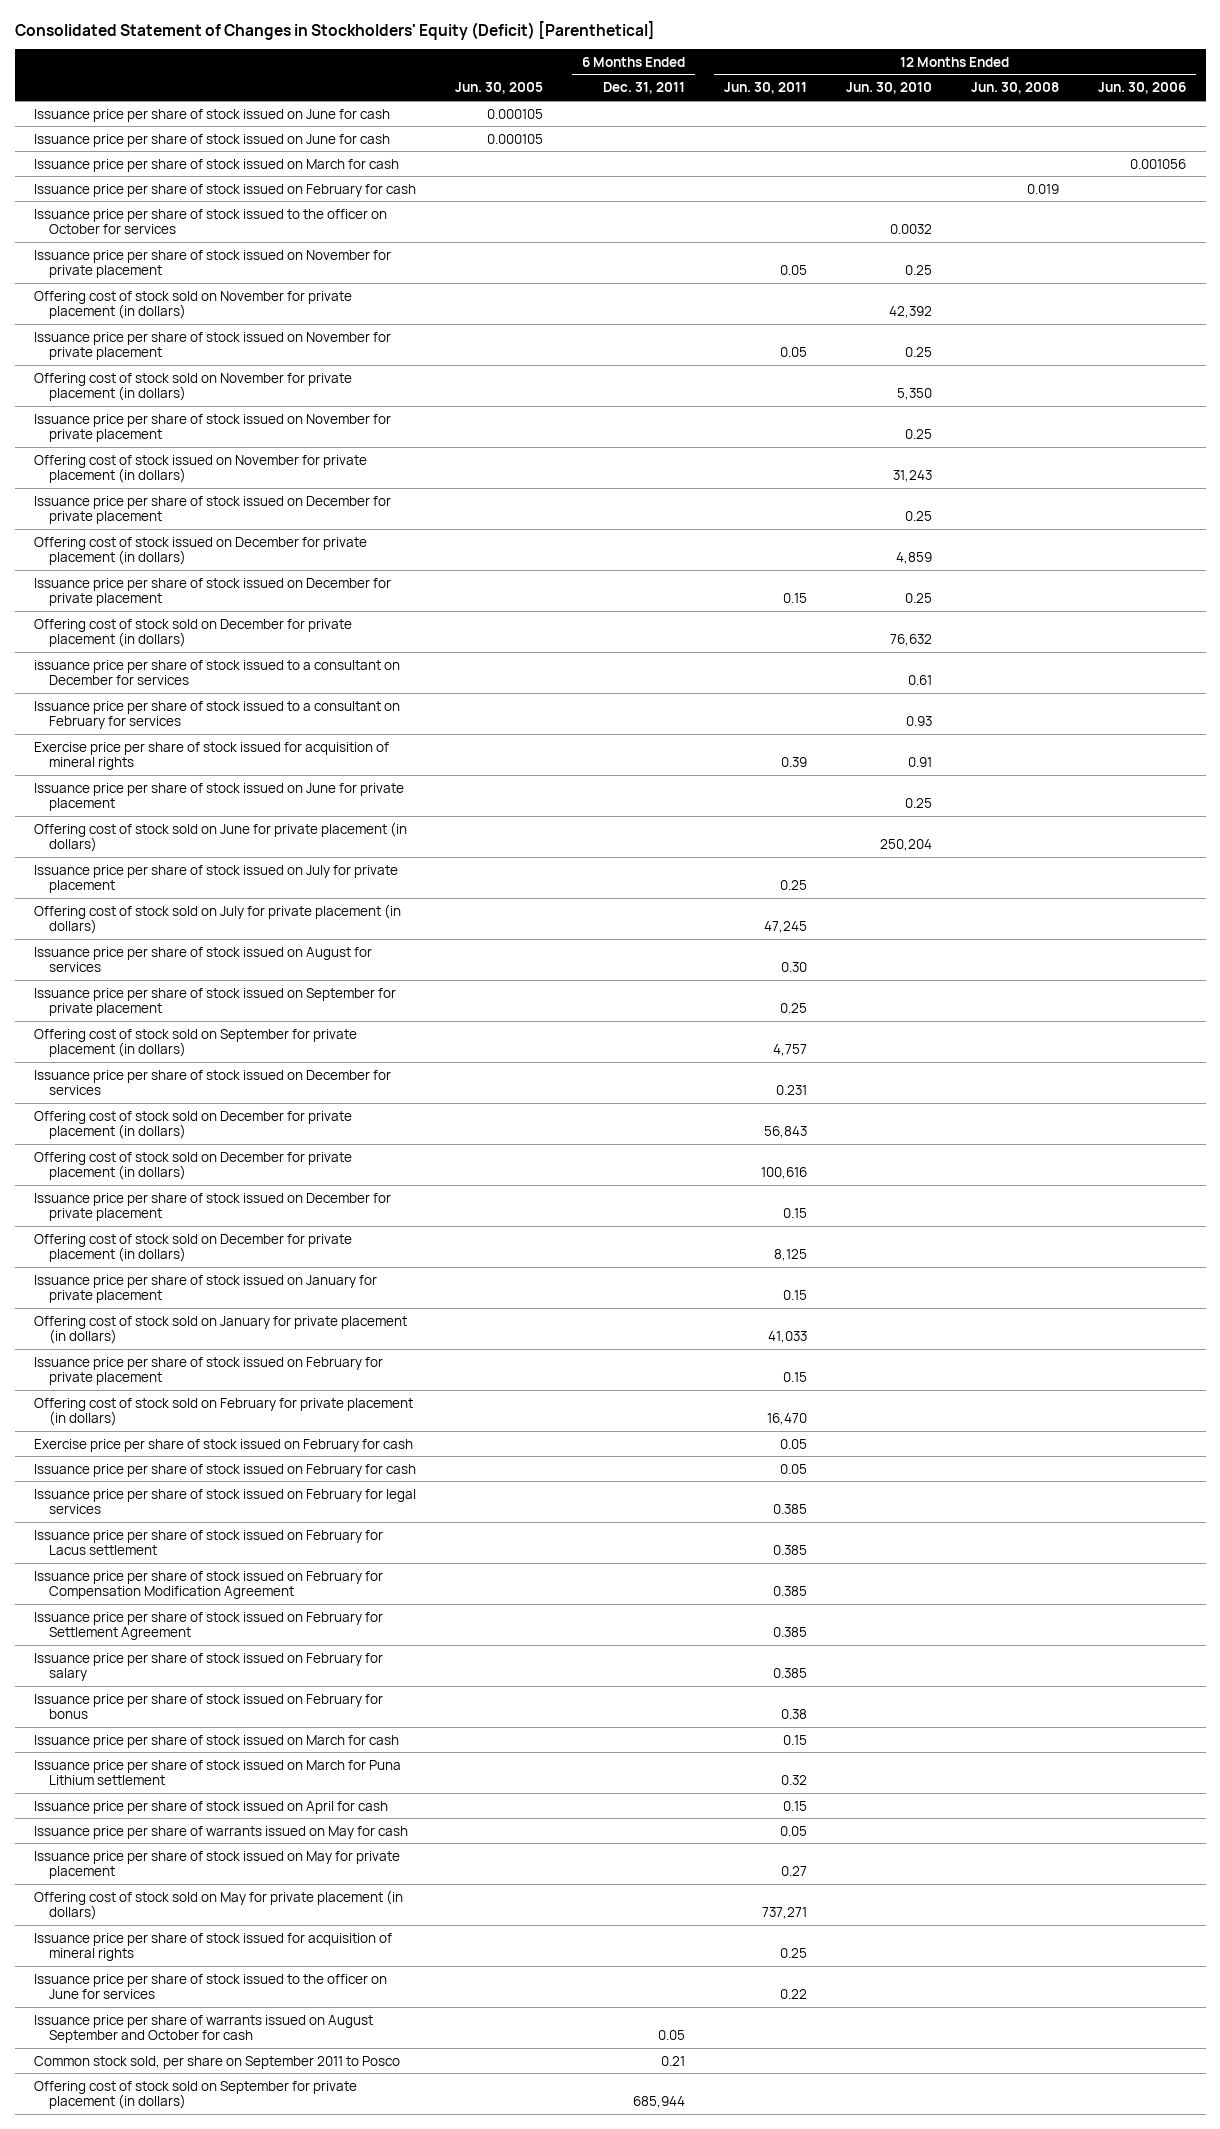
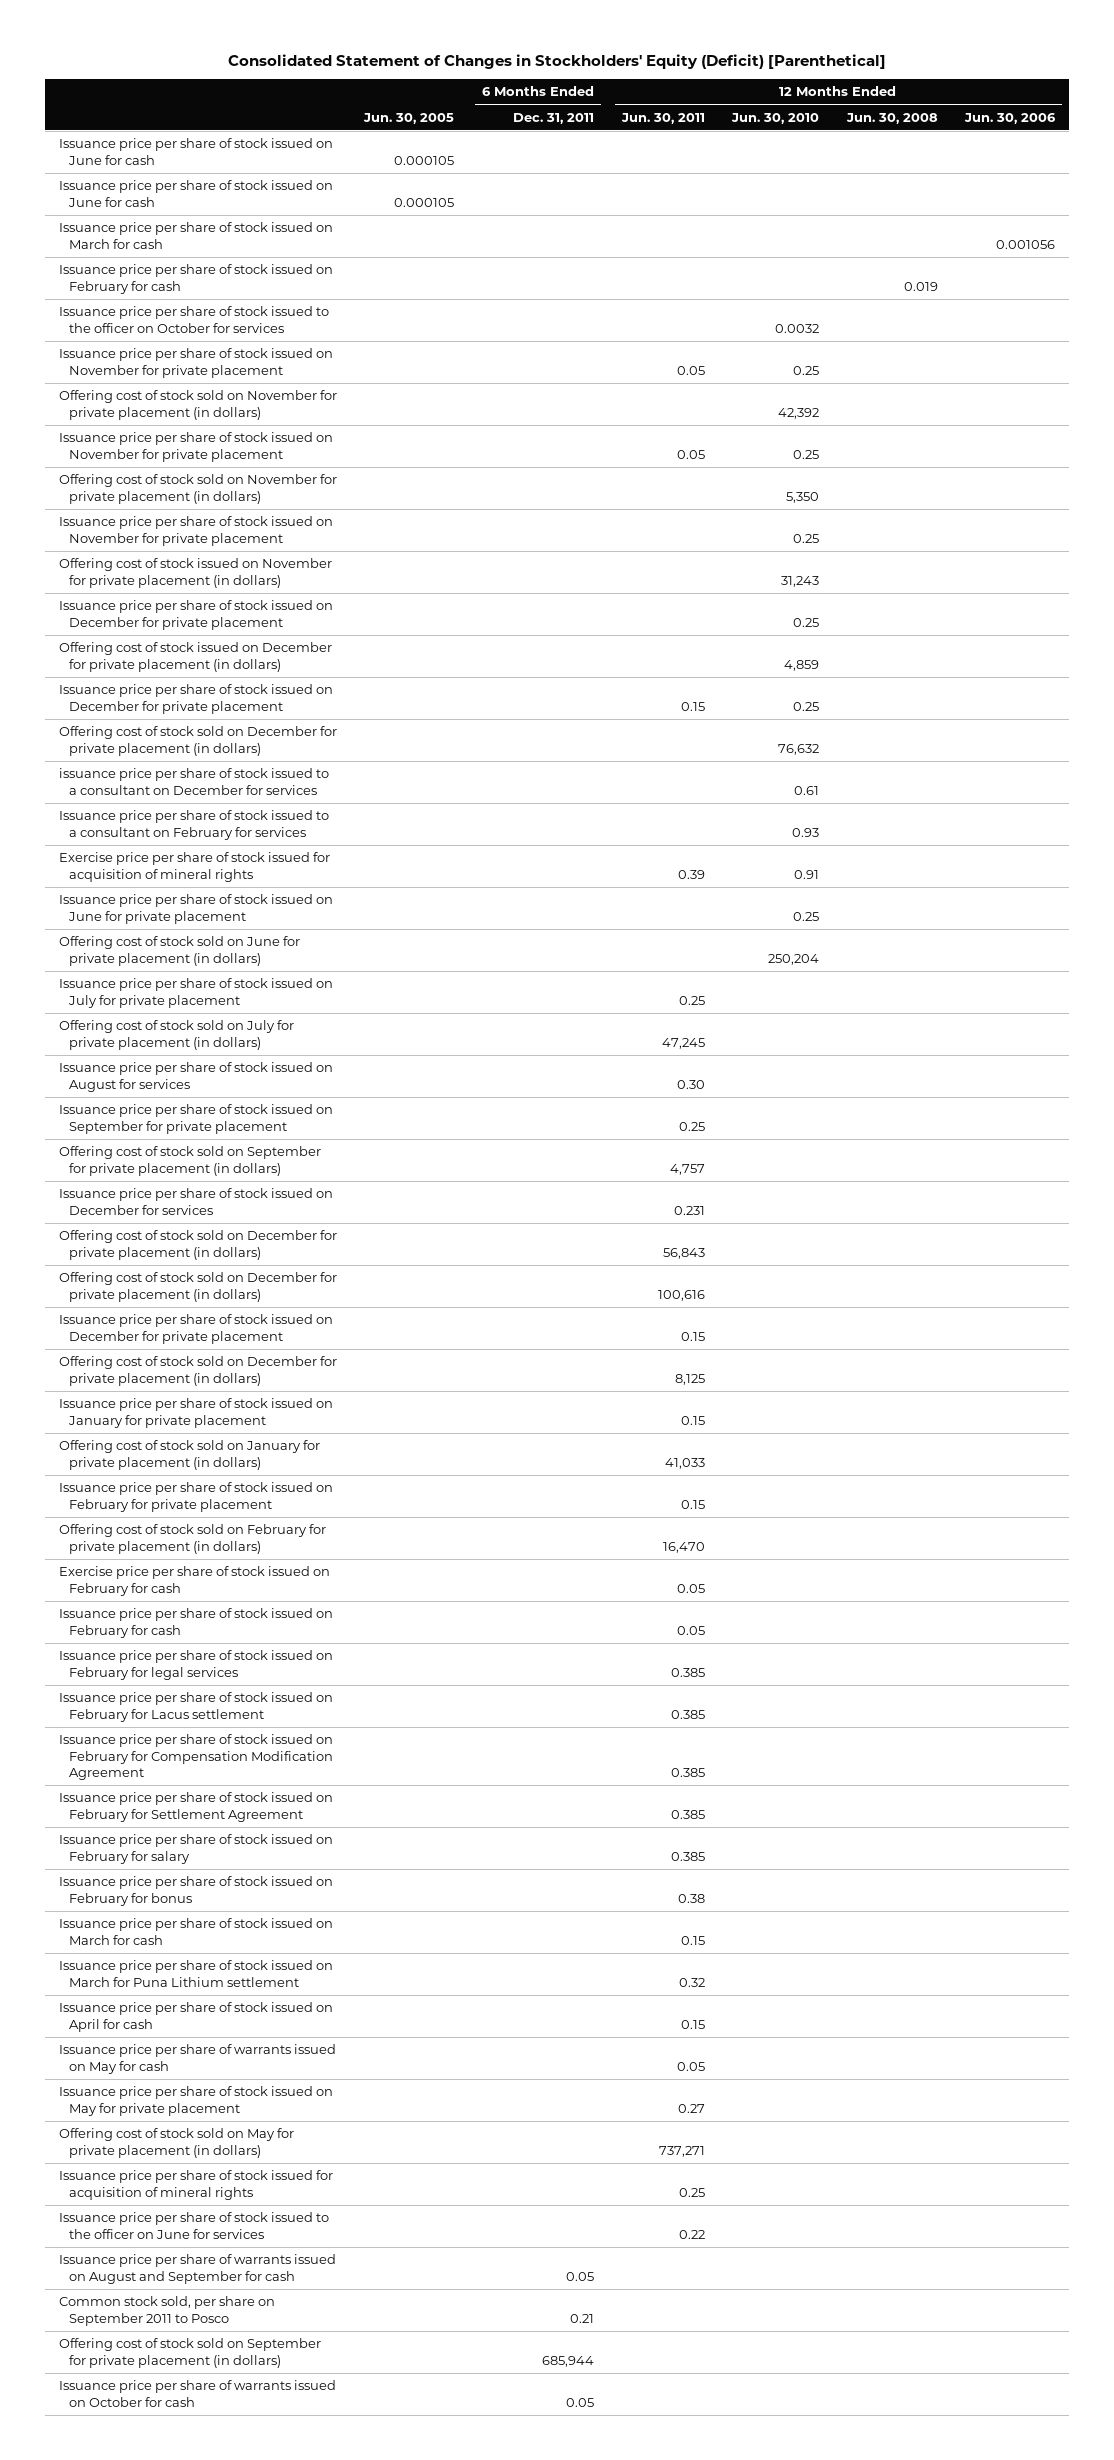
[34,2014,374,2044] Issuance price per share of warrants issued on August September and October for cash -> [58,2254,336,2284] Issuance price per share of warrants issued on August and September for cash
none -> [58,2380,336,2407] Issuance price per share of warrants issued on October for cash

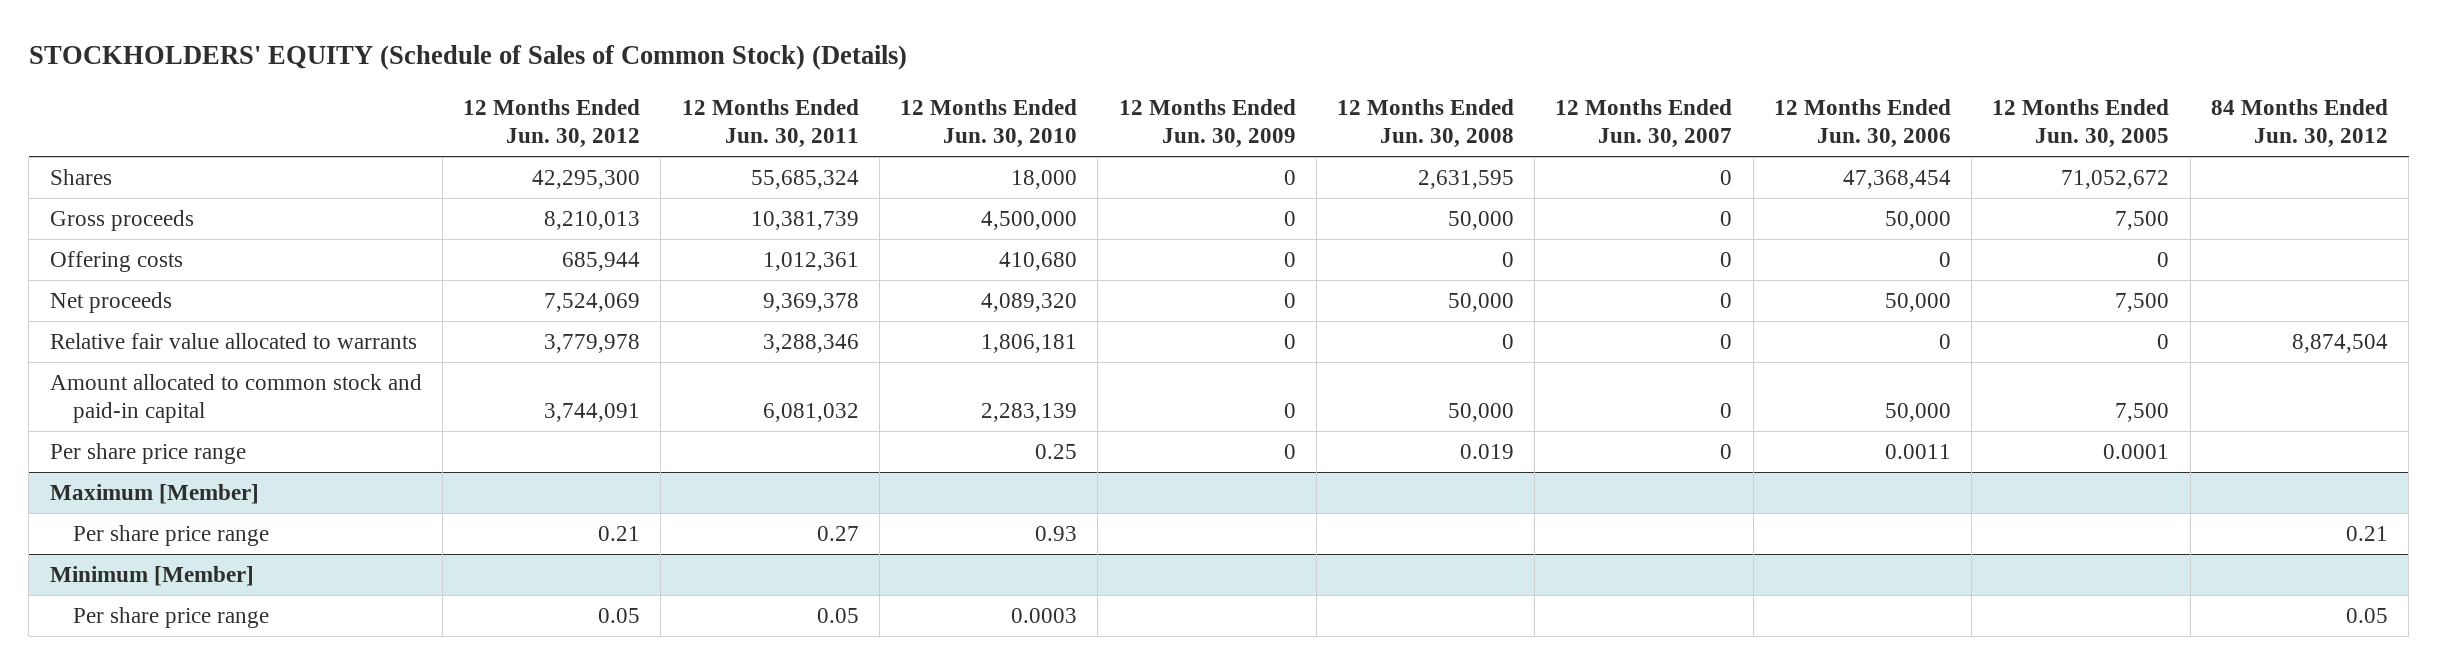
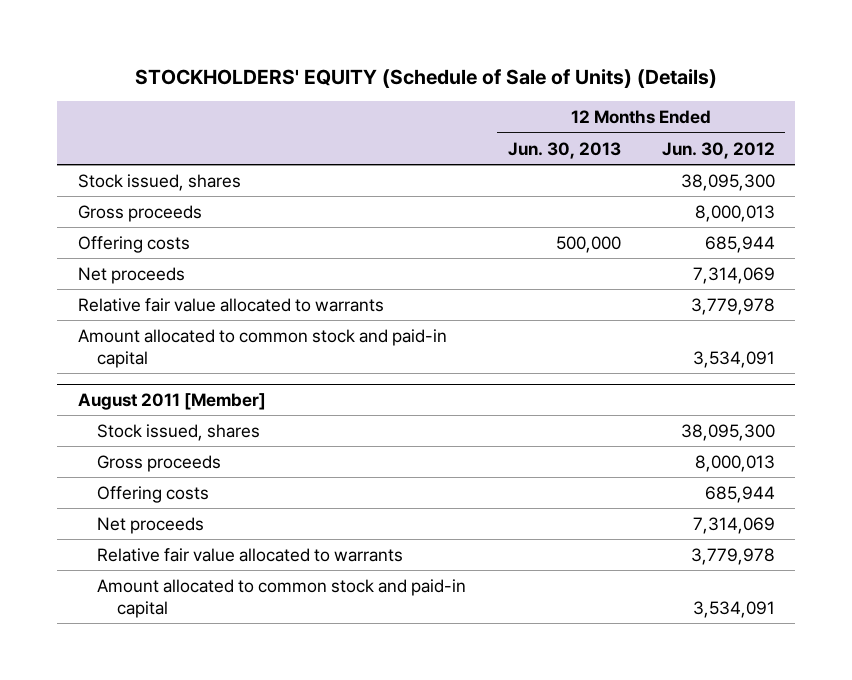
[28,45,907,71] STOCKHOLDERS' EQUITY (Schedule of Sales of Common Stock) (Details) -> [135,69,718,89] STOCKHOLDERS' EQUITY (Schedule of Sale of Units) (Details)
[681,99,859,149] 12 Months Ended Jun. 30, 2011 -> none
[900,99,1078,149] 12 Months Ended Jun. 30, 2010 -> none
[1118,99,1296,149] 12 Months Ended Jun. 30, 2009 -> none
[1337,99,1515,149] 12 Months Ended Jun. 30, 2008 -> none
[1555,99,1733,149] 12 Months Ended Jun. 30, 2007 -> none
[1773,99,1951,149] 12 Months Ended Jun. 30, 2006 -> none
[1992,99,2170,149] 12 Months Ended Jun. 30, 2005 -> none
[2210,99,2388,149] 84 Months Ended Jun. 30, 2012 -> none
none -> [507,141,621,159] Jun. 30, 2013
[49,168,112,185] Shares -> none
none -> [77,173,241,191] Stock issued, shares
[544,210,641,230] 8,210,013 -> [694,204,775,222] 8,000,013
[544,292,641,312] 7,524,069 -> [692,266,775,284] 7,314,069
[49,442,246,464] Per share price range -> none
[49,483,259,504] Maximum [Member] -> none
[73,524,270,546] Per share price range -> none
[49,565,254,586] Minimum [Member] -> none
[73,606,270,628] Per share price range -> none
[544,402,641,422] 3,744,091 -> [692,350,775,368] 3,534,091
none -> [77,392,266,410] August 2011 [Member]
none -> [97,423,261,441] Stock issued, shares
none -> [97,454,222,472] Gross proceeds
none -> [97,485,210,503] Offering costs
none -> [97,516,205,534] Net proceeds
none -> [97,547,404,562] Relative fair value allocated to warrants
none -> [97,578,467,618] Amount allocated to common stock and paid-in capital

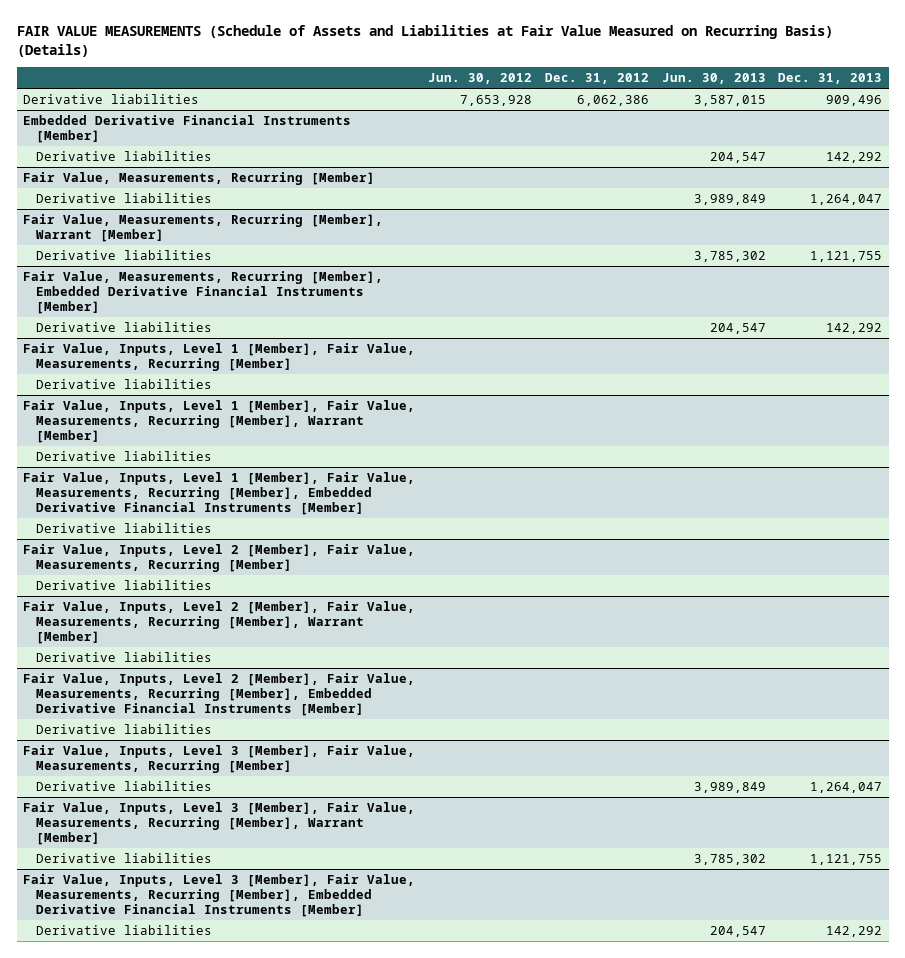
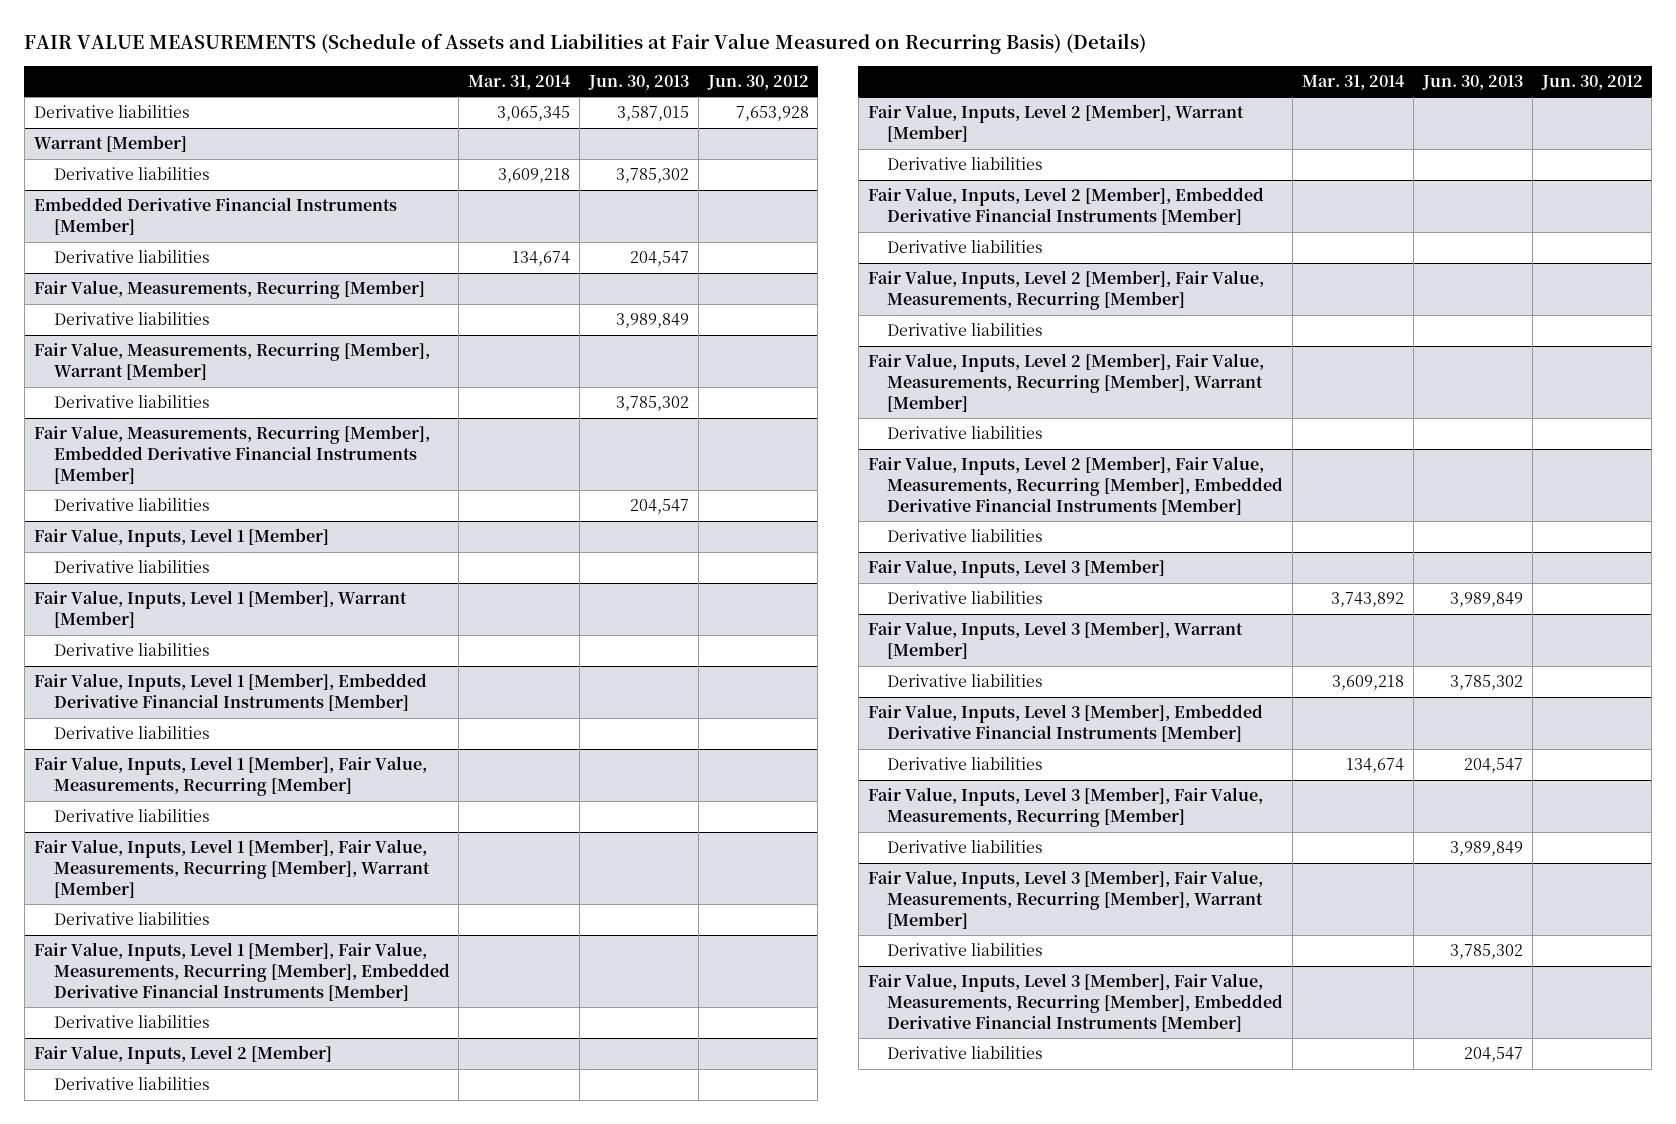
[544,72,649,84] Dec. 31, 2012 -> none
[778,72,883,84] Dec. 31, 2013 -> none
none -> [468,74,572,90] Mar. 31, 2014
none -> [33,135,187,153] Warrant [Member]
none -> [53,167,210,181] Derivative liabilities
none -> [33,528,329,548] Fair Value, Inputs, Level 1 [Member]
none -> [53,560,210,574] Derivative liabilities
none -> [33,590,407,629] Fair Value, Inputs, Level 1 [Member], Warrant [Member]
none -> [53,643,210,657] Derivative liabilities
none -> [33,673,427,712] Fair Value, Inputs, Level 1 [Member], Embedded Derivative Financial Instruments [Member]
none -> [53,726,210,740] Derivative liabilities
none -> [33,1045,332,1065] Fair Value, Inputs, Level 2 [Member]
none -> [53,1077,210,1091] Derivative liabilities
none -> [867,104,1244,143] Fair Value, Inputs, Level 2 [Member], Warrant [Member]
none -> [887,157,1044,171] Derivative liabilities
none -> [867,187,1264,226] Fair Value, Inputs, Level 2 [Member], Embedded Derivative Financial Instruments [Member]
none -> [887,240,1044,254] Derivative liabilities
none -> [867,559,1165,579] Fair Value, Inputs, Level 3 [Member]
none -> [887,591,1044,605] Derivative liabilities
none -> [867,621,1243,660] Fair Value, Inputs, Level 3 [Member], Warrant [Member]
none -> [887,674,1044,688] Derivative liabilities
none -> [867,704,1263,743] Fair Value, Inputs, Level 3 [Member], Embedded Derivative Financial Instruments [Member]
none -> [887,757,1044,771] Derivative liabilities

